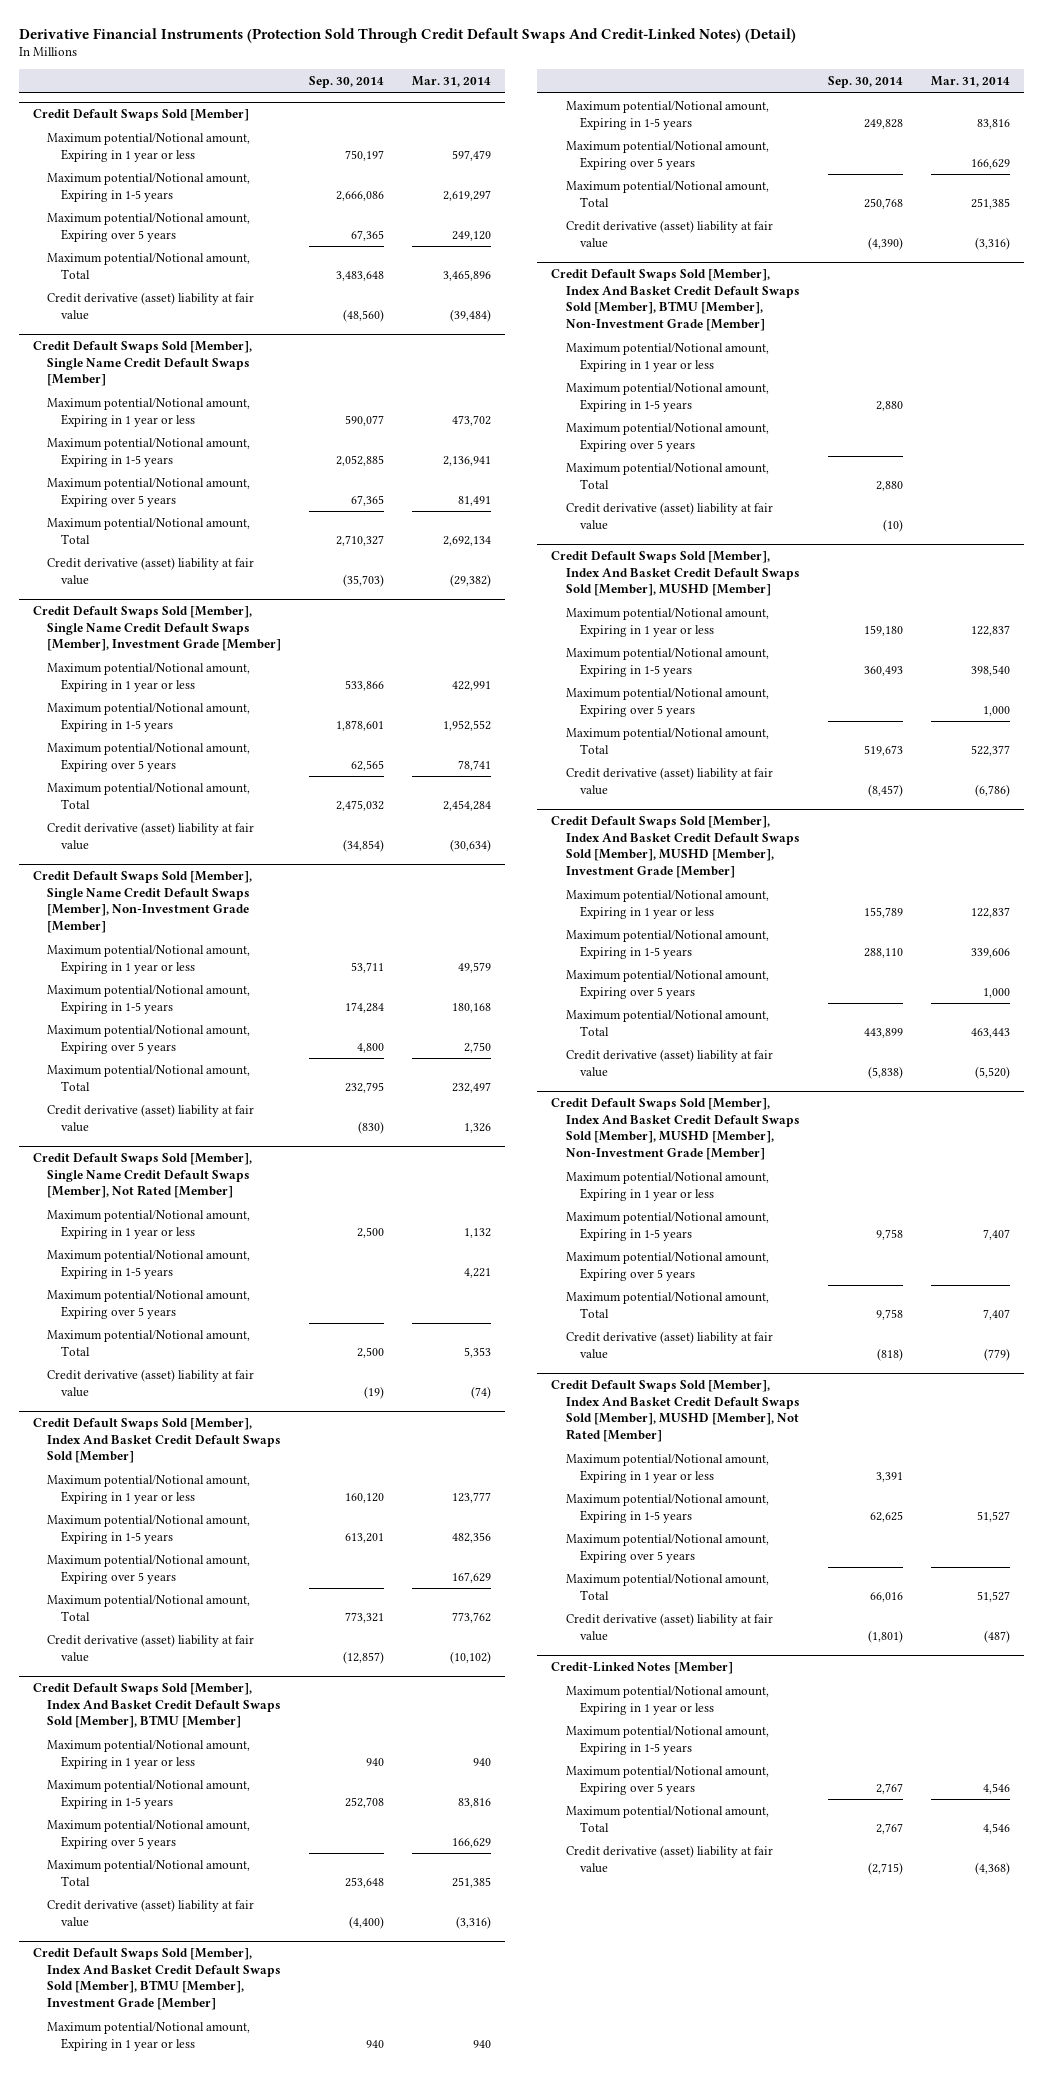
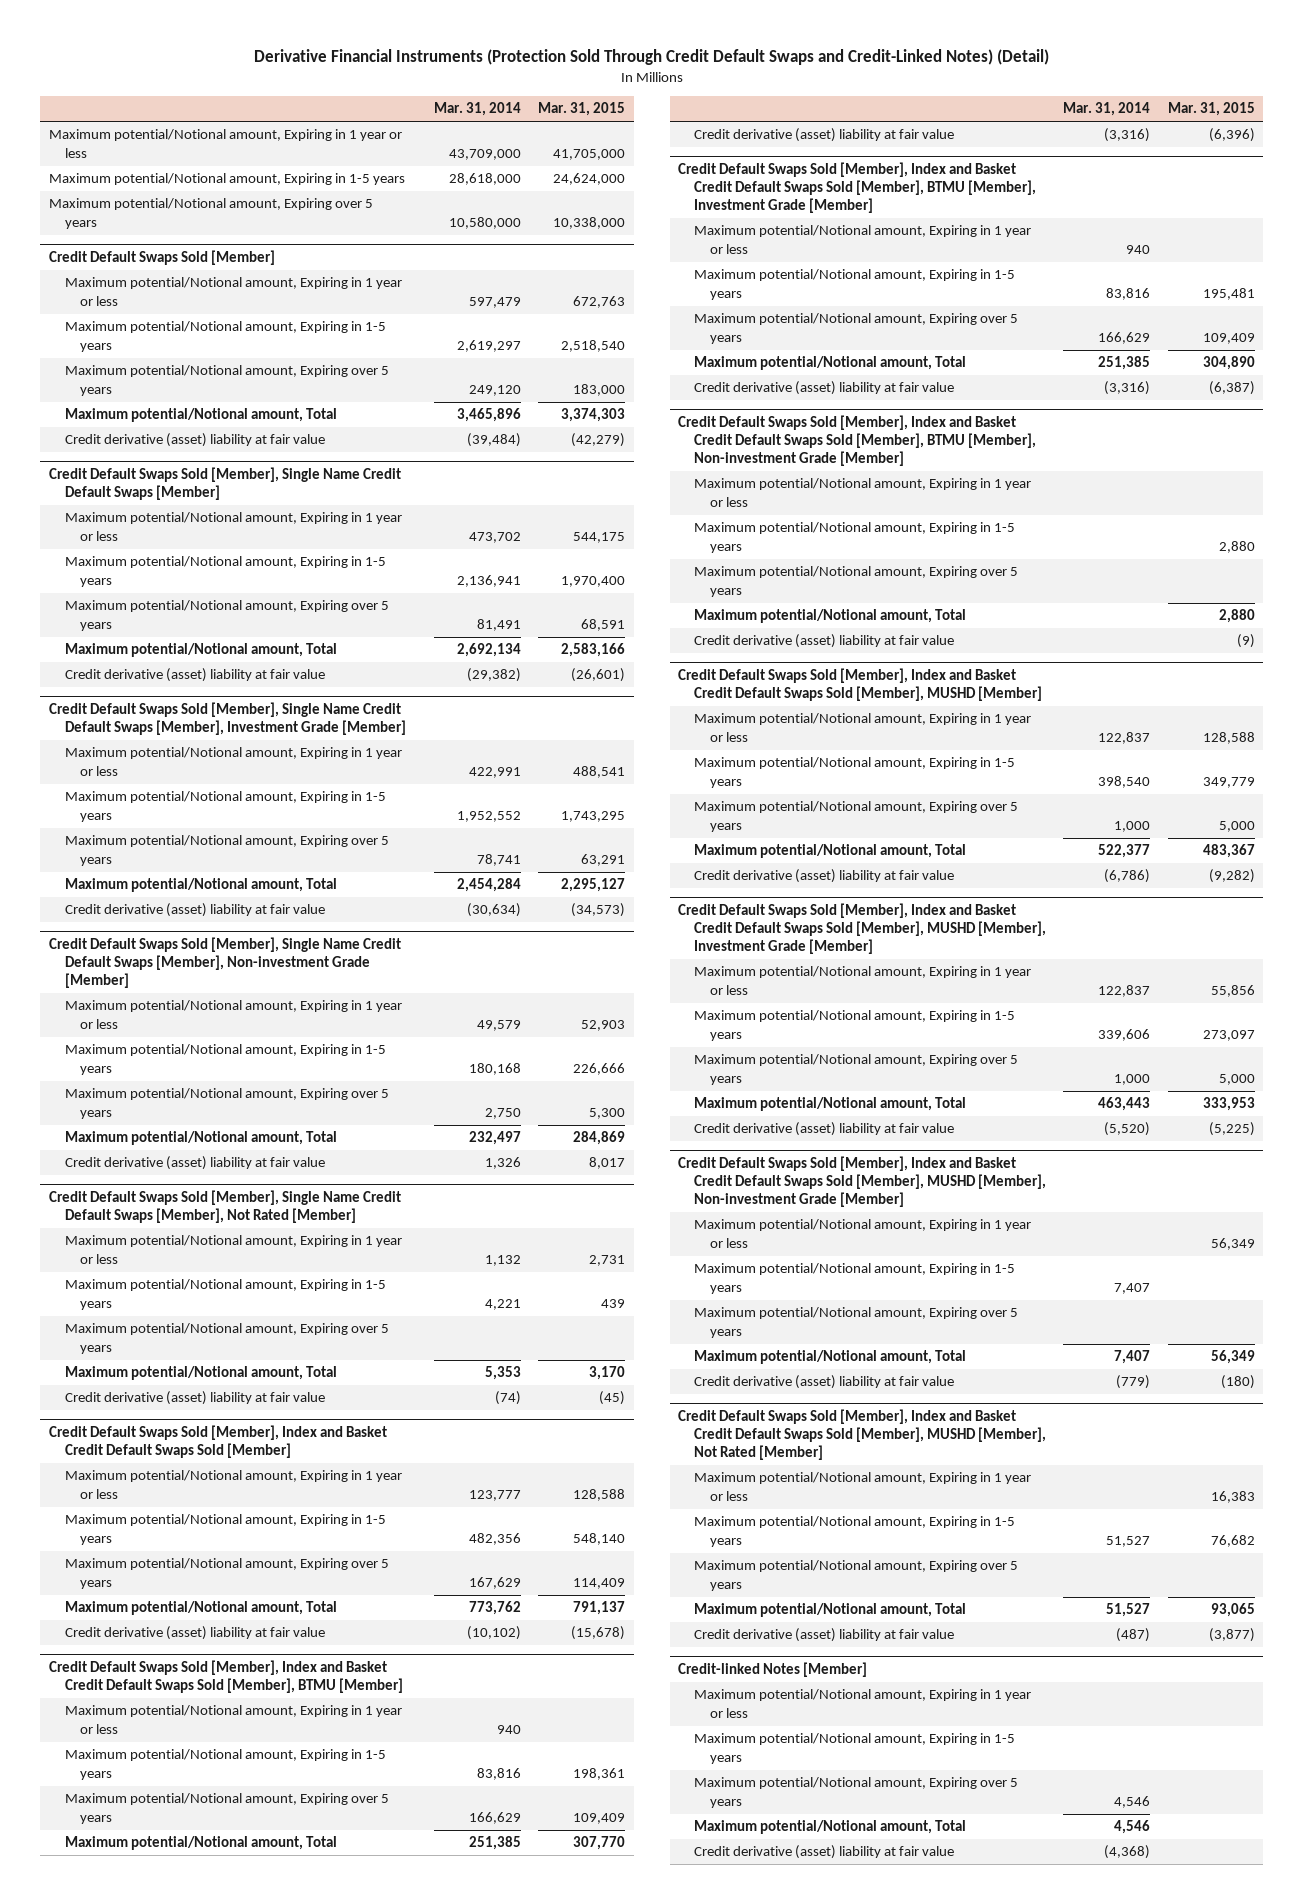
[18,27,796,43] Derivative Financial Instruments (Protection Sold Through Credit Default Swaps And Credit-Linked Notes) (Detail) -> [253,49,1049,66] Derivative Financial Instruments (Protection Sold Through Credit Default Swaps and Credit-Linked Notes) (Detail)
[308,76,384,89] Sep. 30, 2014 -> none
none -> [538,102,626,117] Mar. 31, 2015
none -> [48,129,402,158] Maximum potential/Notional amount, Expiring in 1 year or less
none -> [48,173,405,186] Maximum potential/Notional amount, Expiring in 1-5 years
none -> [48,198,373,229] Maximum potential/Notional amount, Expiring over 5 years
[32,871,252,934] Credit Default Swaps Sold [Member], Single Name Credit Default Swaps [Member], Non-Investment Grade [Member] -> [48,936,401,989] Credit Default Swaps Sold [Member], Single Name Credit Default Swaps [Member], Non-investment Grade [Member]
[32,1418,281,1464] Credit Default Swaps Sold [Member], Index And Basket Credit Default Swaps Sold [Member] -> [48,1424,387,1458] Credit Default Swaps Sold [Member], Index and Basket Credit Default Swaps Sold [Member]
[32,1683,281,1729] Credit Default Swaps Sold [Member], Index And Basket Credit Default Swaps Sold [Member], BTMU [Member] -> [48,1659,403,1693] Credit Default Swaps Sold [Member], Index and Basket Credit Default Swaps Sold [Member], BTMU [Member]
[32,1948,281,2011] Credit Default Swaps Sold [Member], Index And Basket Credit Default Swaps Sold [Member], BTMU [Member], Investment Grade [Member] -> [678,161,1036,214] Credit Default Swaps Sold [Member], Index and Basket Credit Default Swaps Sold [Member], BTMU [Member], Investment Grade [Member]
[551,269,800,332] Credit Default Swaps Sold [Member], Index And Basket Credit Default Swaps Sold [Member], BTMU [Member], Non-Investment Grade [Member] -> [678,414,1036,467] Credit Default Swaps Sold [Member], Index and Basket Credit Default Swaps Sold [Member], BTMU [Member], Non-investment Grade [Member]
[551,551,800,597] Credit Default Swaps Sold [Member], Index And Basket Credit Default Swaps Sold [Member], MUSHD [Member] -> [678,667,1042,701] Credit Default Swaps Sold [Member], Index and Basket Credit Default Swaps Sold [Member], MUSHD [Member]
[551,816,800,879] Credit Default Swaps Sold [Member], Index And Basket Credit Default Swaps Sold [Member], MUSHD [Member], Investment Grade [Member] -> [678,902,1046,955] Credit Default Swaps Sold [Member], Index and Basket Credit Default Swaps Sold [Member], MUSHD [Member], Investment Grade [Member]
[551,1098,800,1161] Credit Default Swaps Sold [Member], Index And Basket Credit Default Swaps Sold [Member], MUSHD [Member], Non-Investment Grade [Member] -> [678,1155,1046,1208] Credit Default Swaps Sold [Member], Index and Basket Credit Default Swaps Sold [Member], MUSHD [Member], Non-investment Grade [Member]
[551,1380,800,1443] Credit Default Swaps Sold [Member], Index And Basket Credit Default Swaps Sold [Member], MUSHD [Member], Not Rated [Member] -> [678,1408,1046,1461] Credit Default Swaps Sold [Member], Index and Basket Credit Default Swaps Sold [Member], MUSHD [Member], Not Rated [Member]
[551,1662,734,1675] Credit-Linked Notes [Member] -> [678,1661,868,1677] Credit-linked Notes [Member]

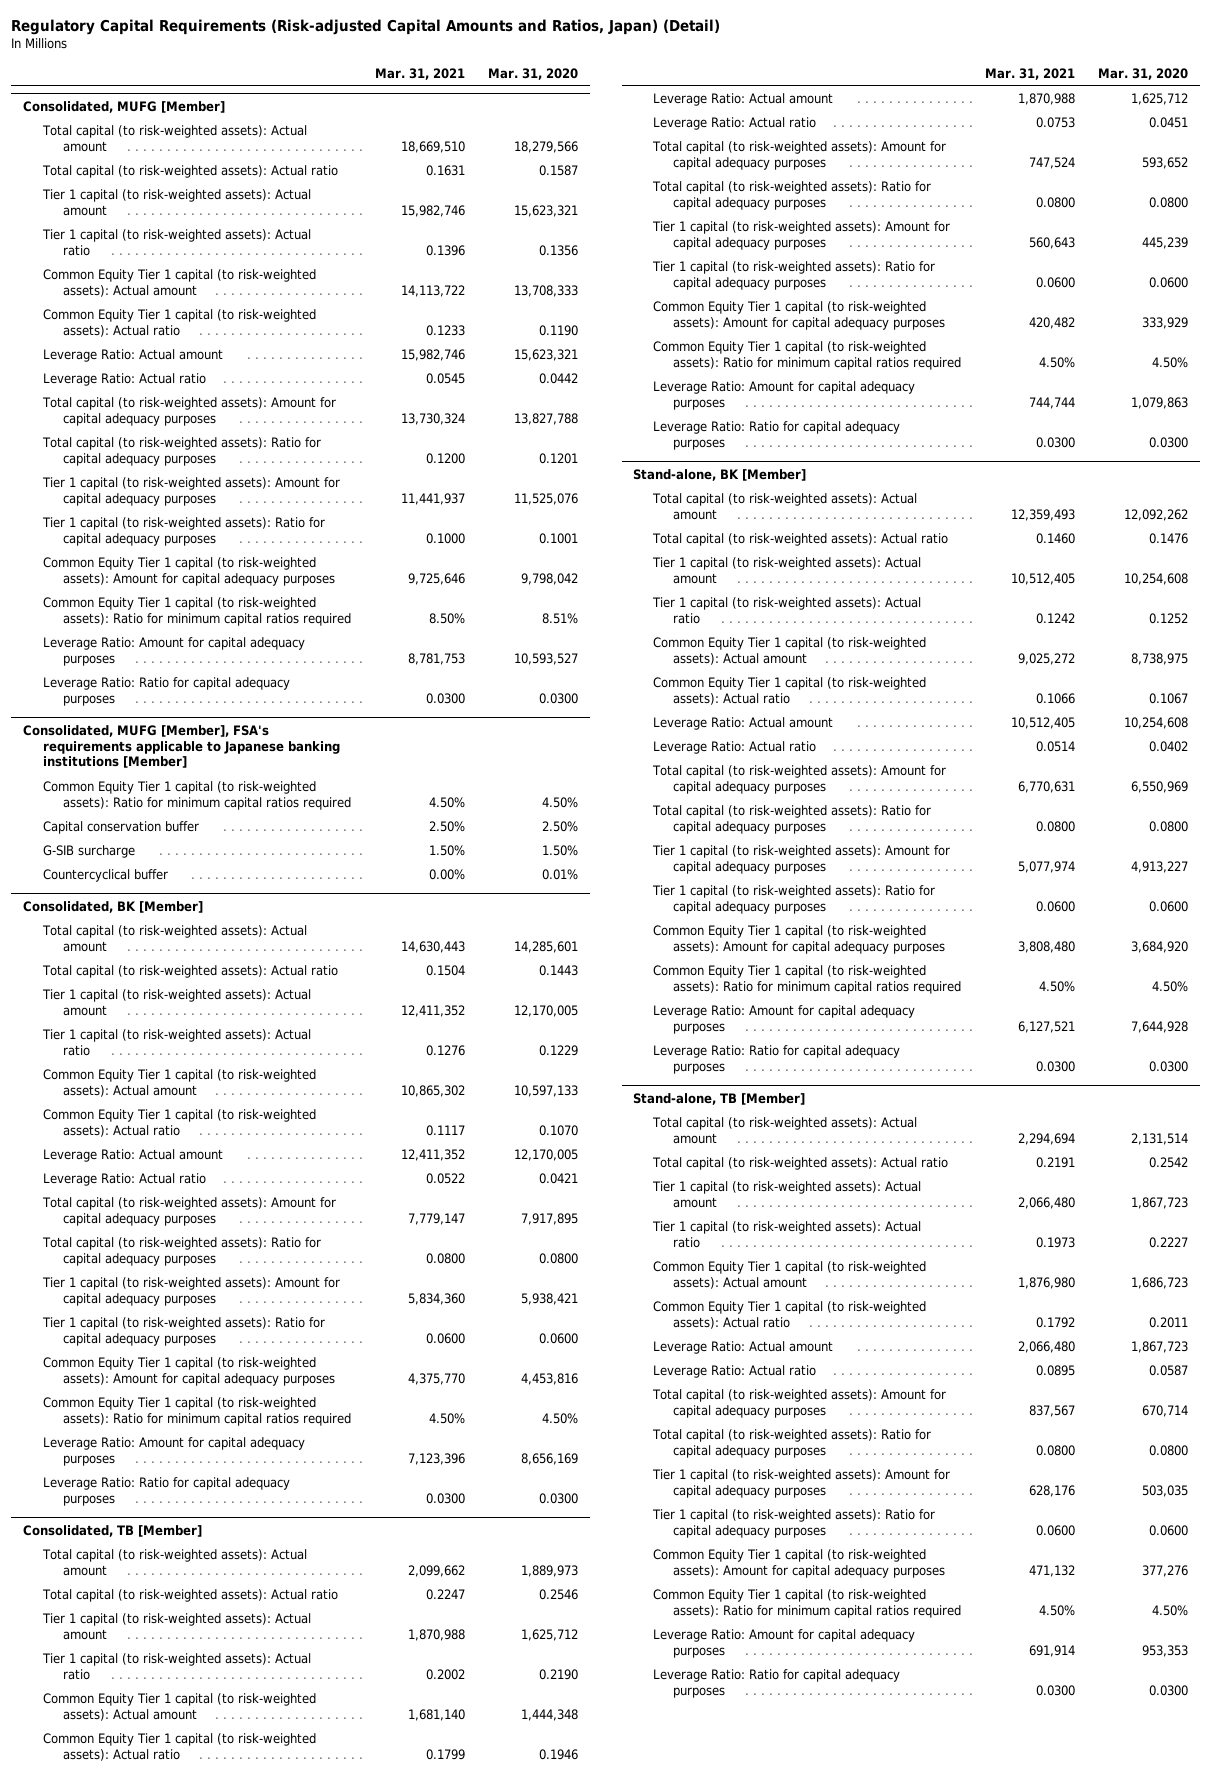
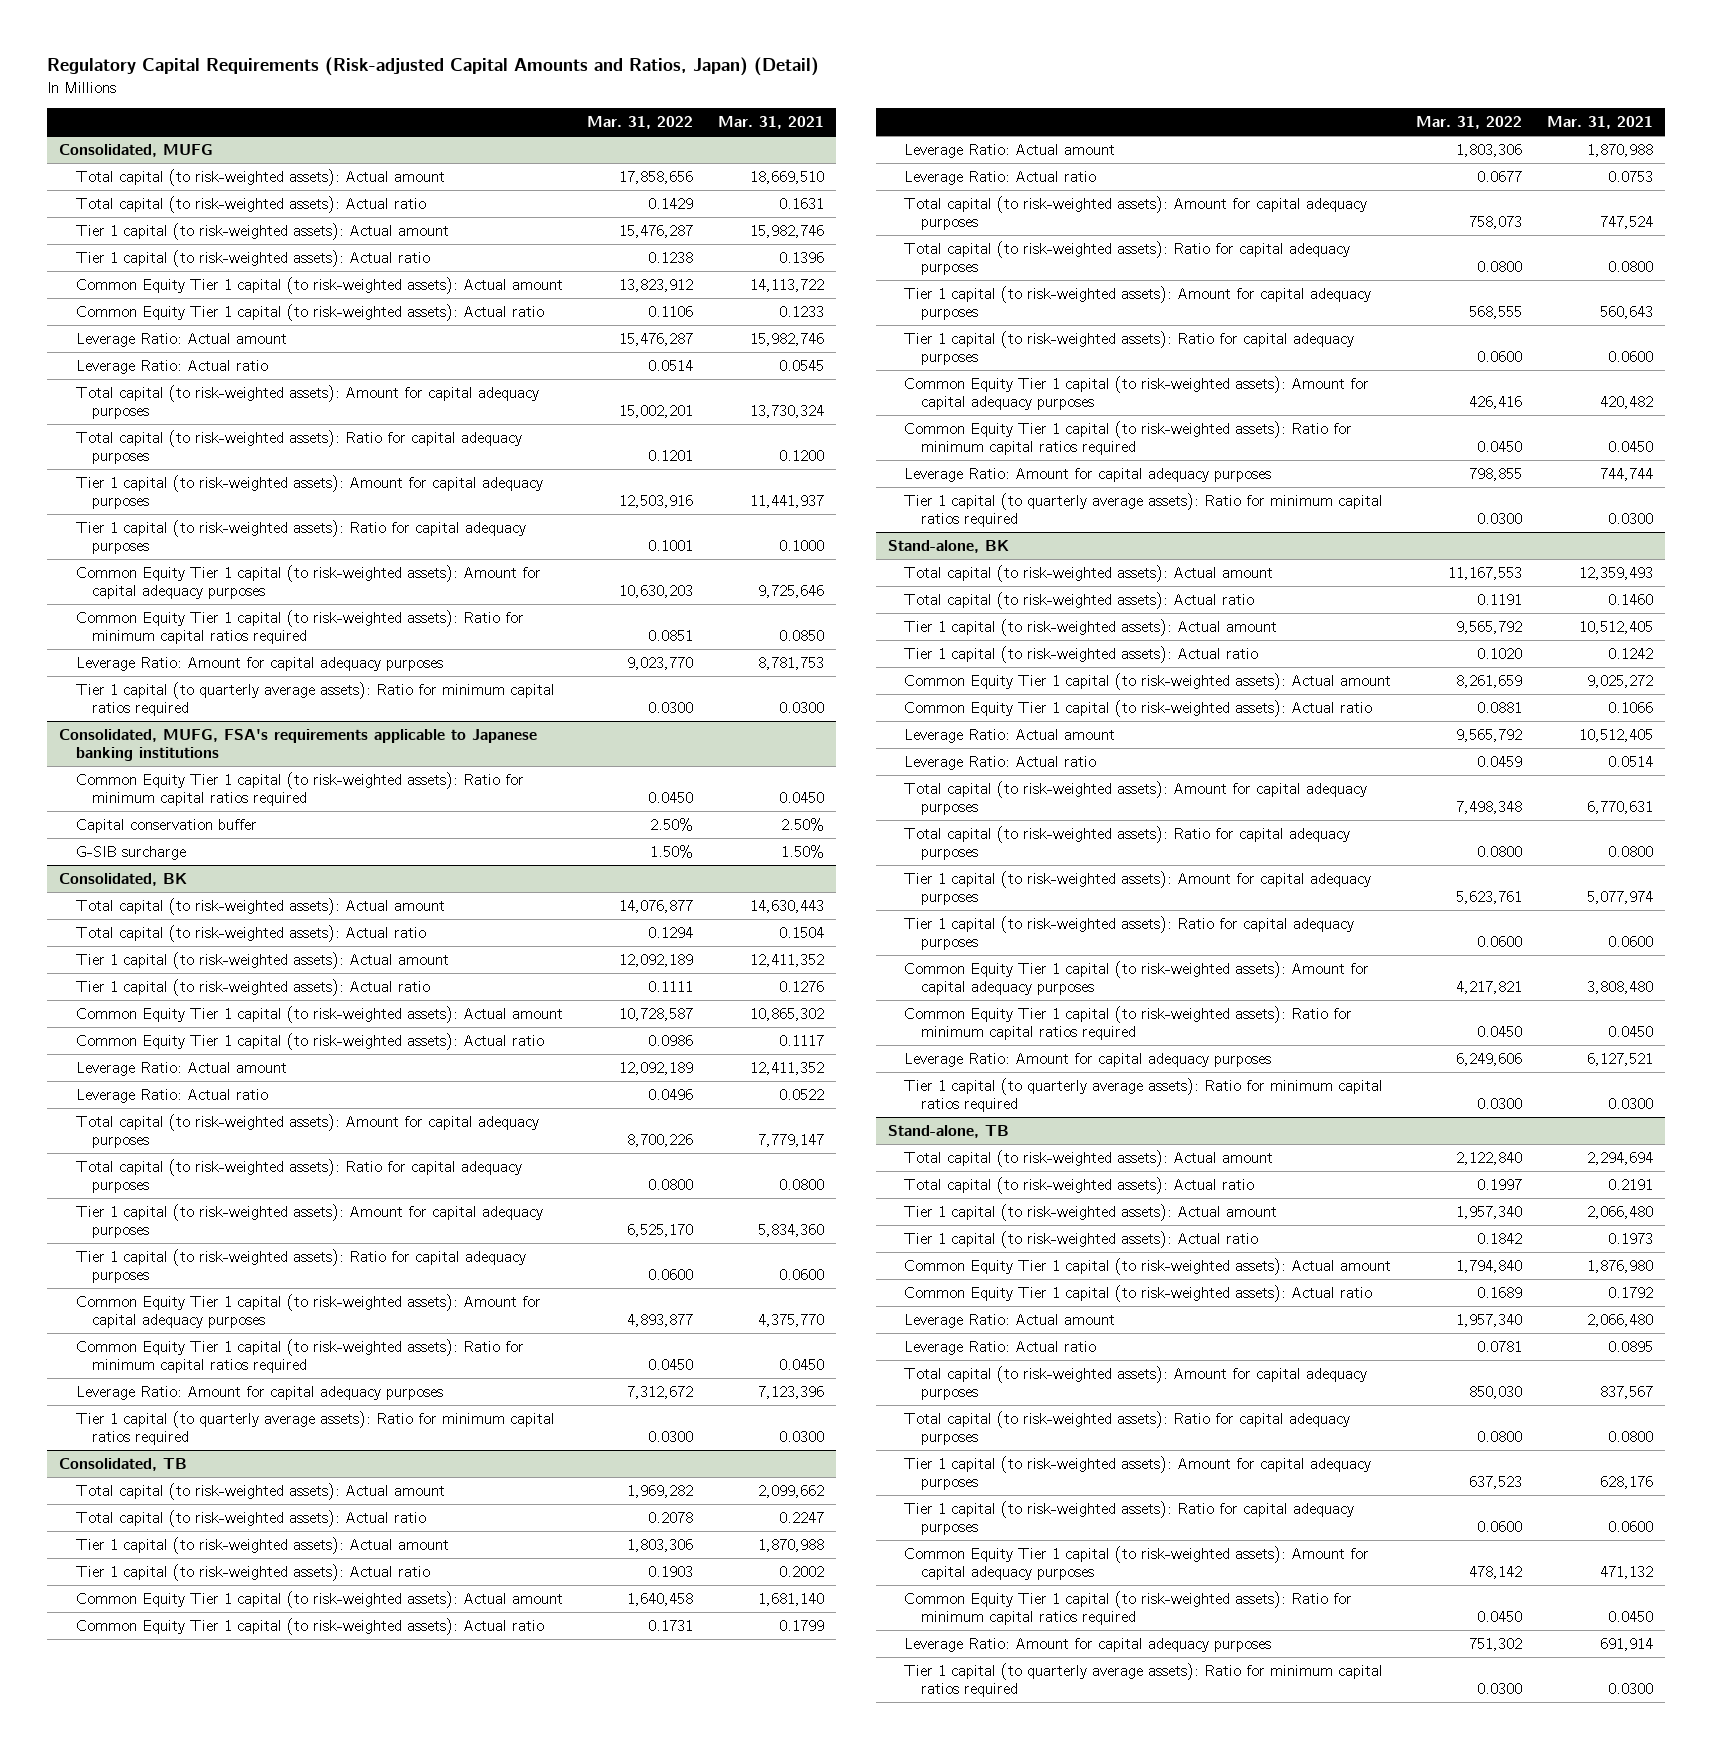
[488,67,579,80] Mar. 31, 2020 -> none
none -> [587,116,694,130] Mar. 31, 2022
[23,100,226,113] Consolidated, MUFG [Member] -> [59,143,214,157] Consolidated, MUFG
[428,612,465,624] 8.50% -> [779,630,825,642] 0.0850
[43,676,291,706] Leverage Ratio: Ratio for capital adequacy purposes -> [75,681,555,717] Tier 1 capital (to quarterly average assets): Ratio for minimum capital ratios required
[23,724,341,769] Consolidated, MUFG [Member], FSA's requirements applicable to Japanese banking institutions [Member] -> [59,728,538,762] Consolidated, MUFG, FSA's requirements applicable to Japanese banking institutions
[428,796,465,808] 4.50% -> [779,792,825,804] 0.0450
[43,868,169,882] Countercyclical buffer -> none
[23,900,204,913] Consolidated, BK [Member] -> [59,872,188,886] Consolidated, BK
[428,1412,465,1424] 4.50% -> [779,1359,825,1371] 0.0450
[43,1476,291,1506] Leverage Ratio: Ratio for capital adequacy purposes -> [75,1410,555,1446] Tier 1 capital (to quarterly average assets): Ratio for minimum capital ratios required
[23,1524,203,1537] Consolidated, TB [Member] -> [59,1457,188,1471] Consolidated, TB
[1038,356,1075,368] 4.50% -> [1607,441,1653,453] 0.0450
[653,420,901,450] Leverage Ratio: Ratio for capital adequacy purposes -> [904,492,1384,528] Tier 1 capital (to quarterly average assets): Ratio for minimum capital ratios required
[633,468,807,481] Stand-alone, BK [Member] -> [887,539,1009,553] Stand-alone, BK
[1038,980,1075,992] 4.50% -> [1607,1026,1653,1038] 0.0450
[653,1044,901,1074] Leverage Ratio: Ratio for capital adequacy purposes -> [904,1077,1384,1113] Tier 1 capital (to quarterly average assets): Ratio for minimum capital ratios required
[633,1092,806,1105] Stand-alone, TB [Member] -> [887,1124,1009,1138] Stand-alone, TB
[1038,1604,1075,1616] 4.50% -> [1607,1611,1653,1623] 0.0450
[653,1668,901,1698] Leverage Ratio: Ratio for capital adequacy purposes -> [904,1662,1384,1698] Tier 1 capital (to quarterly average assets): Ratio for minimum capital ratios required

